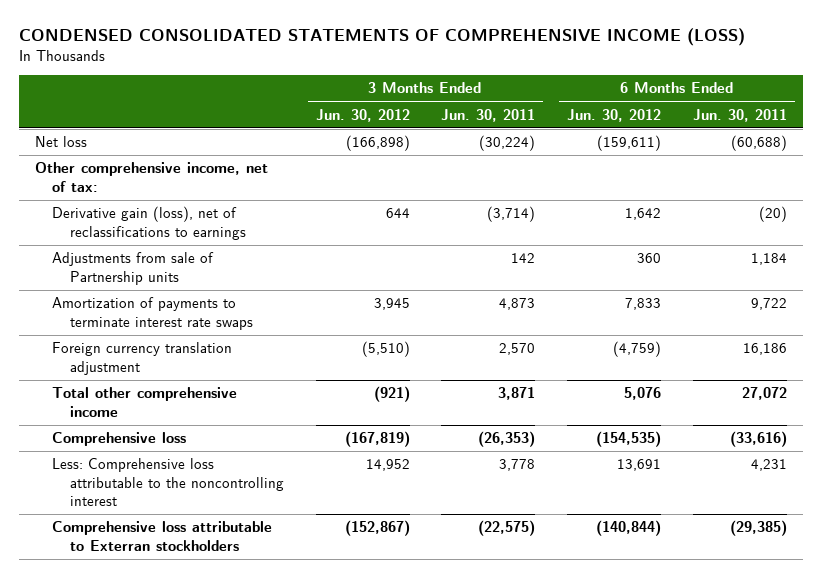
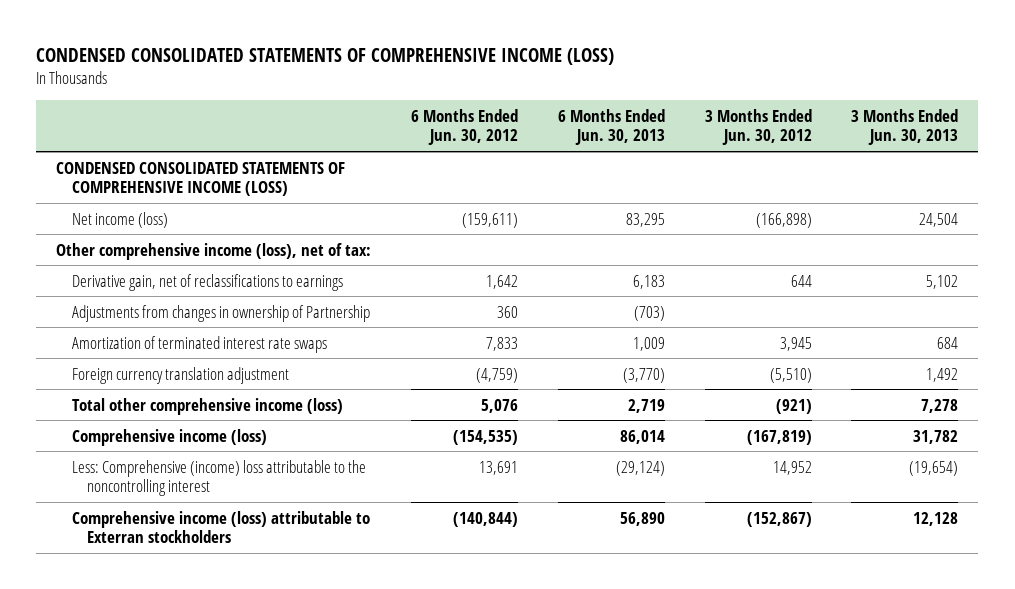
[441,108,536,122] Jun. 30, 2011 -> none
[692,108,787,122] Jun. 30, 2011 -> none
none -> [557,108,665,146] 6 Months Ended Jun. 30, 2013
none -> [851,108,959,146] 3 Months Ended Jun. 30, 2013
[52,252,215,285] Adjustments from sale of Partnership units -> none
none -> [56,161,346,197] CONDENSED CONSOLIDATED STATEMENTS OF COMPREHENSIVE INCOME (LOSS)
[34,136,87,148] Net loss -> [71,211,168,228] Net income (loss)
[34,162,268,192] Other comprehensive income, net of tax: -> [56,242,372,260] Other comprehensive income (loss), net of tax:
[52,206,246,240] Derivative gain (loss), net of reclassifications to earnings -> [71,273,343,291] Derivative gain, net of reclassifications to earnings
none -> [71,304,370,322] Adjustments from changes in ownership of Partnership
[52,297,253,330] Amortization of payments to terminate interest rate swaps -> [71,335,327,353] Amortization of terminated interest rate swaps
[52,387,238,417] Total other comprehensive income -> [71,397,343,415] Total other comprehensive income (loss)
[52,432,187,447] Comprehensive loss -> [71,428,267,446] Comprehensive income (loss)
[52,458,284,507] Less: Comprehensive loss attributable to the noncontrolling interest -> [71,459,366,497] Less: Comprehensive (income) loss attributable to the noncontrolling interest
[52,521,273,551] Comprehensive loss attributable to Exterran stockholders -> [71,510,370,544] Comprehensive income (loss) attributable to Exterran stockholders

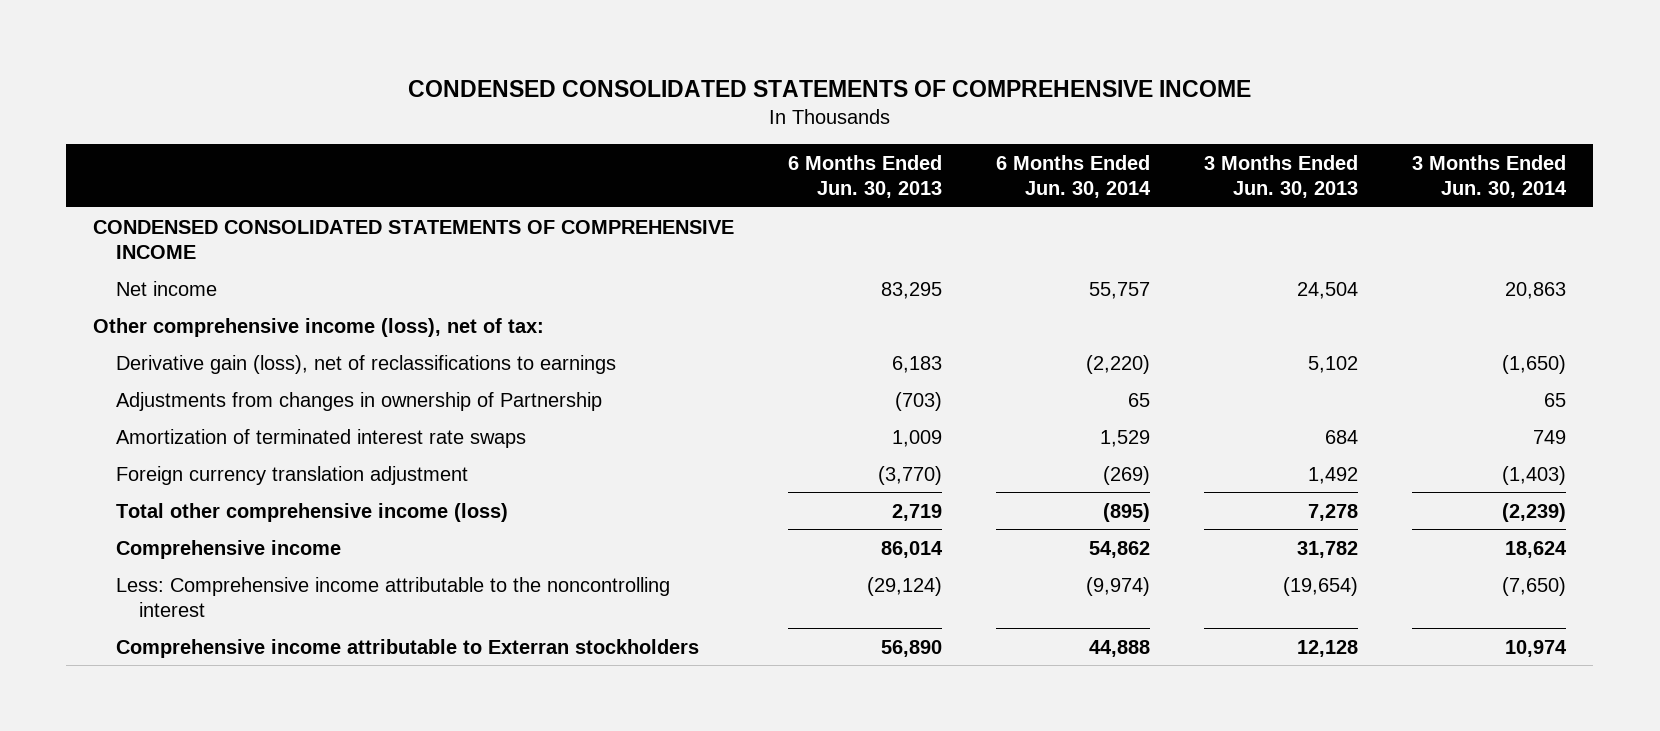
[36,47,615,65] CONDENSED CONSOLIDATED STATEMENTS OF COMPREHENSIVE INCOME (LOSS) -> [407,80,1251,98] CONDENSED CONSOLIDATED STATEMENTS OF COMPREHENSIVE INCOME
[410,108,518,146] 6 Months Ended Jun. 30, 2012 -> none
[704,108,812,146] 3 Months Ended Jun. 30, 2012 -> none
none -> [996,154,1152,199] 6 Months Ended Jun. 30, 2014
none -> [1412,154,1568,199] 3 Months Ended Jun. 30, 2014
[56,161,346,197] CONDENSED CONSOLIDATED STATEMENTS OF COMPREHENSIVE INCOME (LOSS) -> [93,219,735,259] CONDENSED CONSOLIDATED STATEMENTS OF COMPREHENSIVE INCOME
[71,211,168,228] Net income (loss) -> [116,280,218,296] Net income
[71,273,343,291] Derivative gain, net of reclassifications to earnings -> [116,354,617,374] Derivative gain (loss), net of reclassifications to earnings
[71,428,267,446] Comprehensive income (loss) -> [116,539,342,559] Comprehensive income
[71,459,366,497] Less: Comprehensive (income) loss attributable to the noncontrolling interest -> [116,576,671,617] Less: Comprehensive income attributable to the noncontrolling interest
[71,510,370,544] Comprehensive income (loss) attributable to Exterran stockholders -> [116,638,700,658] Comprehensive income attributable to Exterran stockholders

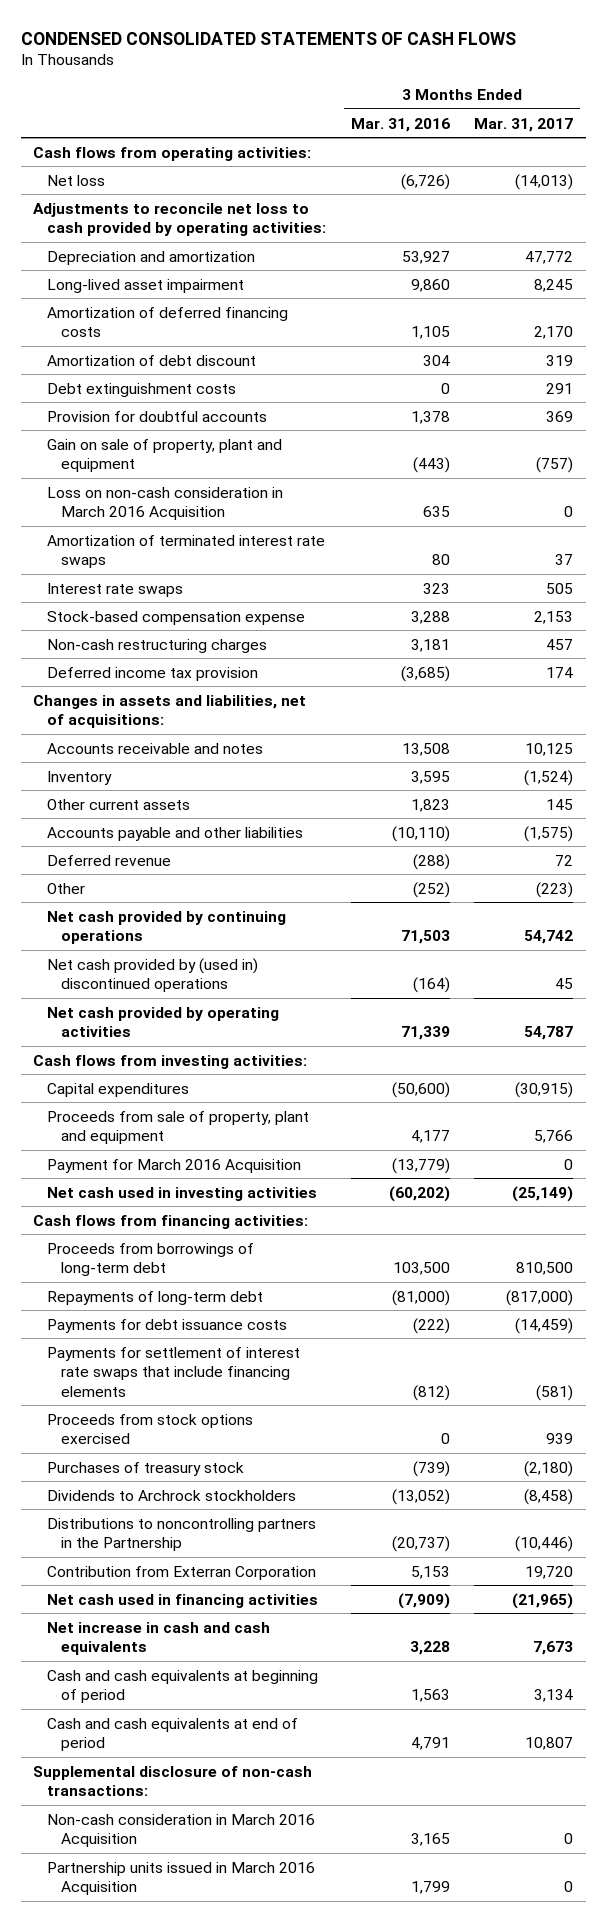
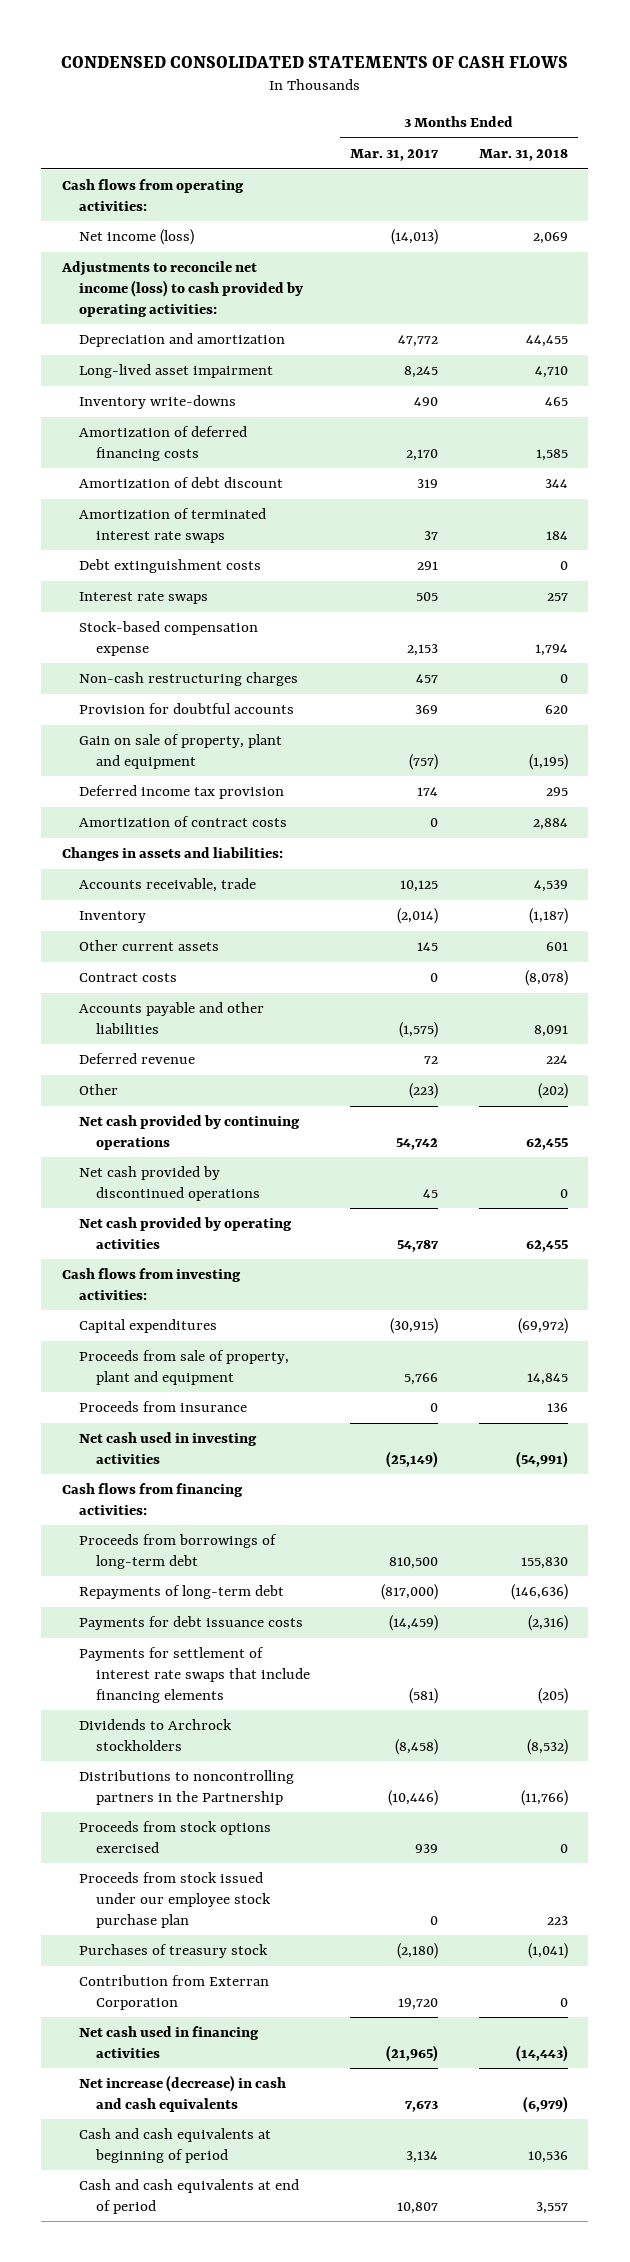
[350,117,450,132] Mar. 31, 2016 -> none
none -> [478,149,568,162] Mar. 31, 2018
[46,174,105,186] Net loss -> [78,229,194,246] Net income (loss)
[33,202,326,237] Adjustments to reconcile net loss to cash provided by operating activities: -> [60,261,303,317] Adjustments to reconcile net income (loss) to cash provided by operating activities:
none -> [78,395,236,410] Inventory write-downs
[46,486,283,521] Loss on non-cash consideration in March 2016 Acquisition -> none
[46,382,236,397] Debt extinguishment costs -> [78,559,261,574] Debt extinguishment costs
[46,410,267,422] Provision for doubtful accounts -> [78,703,294,715] Provision for doubtful accounts
[46,438,282,473] Gain on sale of property, plant and equipment -> [78,734,282,769] Gain on sale of property, plant and equipment
none -> [78,816,287,828] Amortization of contract costs
[33,694,307,729] Changes in assets and liabilities, net of acquisitions: -> [61,847,283,862] Changes in assets and liabilities:
[46,742,263,754] Accounts receivable and notes -> [78,878,256,893] Accounts receivable, trade
[524,769,574,786] (1,524) -> [397,908,439,925] (2,014)
none -> [78,973,177,983] Contract costs
[46,957,258,993] Net cash provided by (used in) discontinued operations -> [78,1166,260,1201] Net cash provided by discontinued operations
[46,1158,301,1173] Payment for March 2016 Acquisition -> none
none -> [78,1401,247,1413] Proceeds from insurance
[46,1413,253,1445] Proceeds from stock options exercised -> [78,1821,271,1853] Proceeds from stock options exercised
none -> [78,1872,271,1928] Proceeds from stock issued under our employee stock purchase plan
[46,1461,244,1476] Purchases of treasury stock -> [78,1944,268,1959] Purchases of treasury stock
[46,1621,270,1656] Net increase in cash and cash equivalents -> [78,2075,286,2112] Net increase (decrease) in cash and cash equivalents
[33,1765,313,1797] Supplemental disclosure of non-cash transactions: -> none
[46,1813,315,1848] Non-cash consideration in March 2016 Acquisition -> none
[46,1861,315,1896] Partnership units issued in March 2016 Acquisition -> none

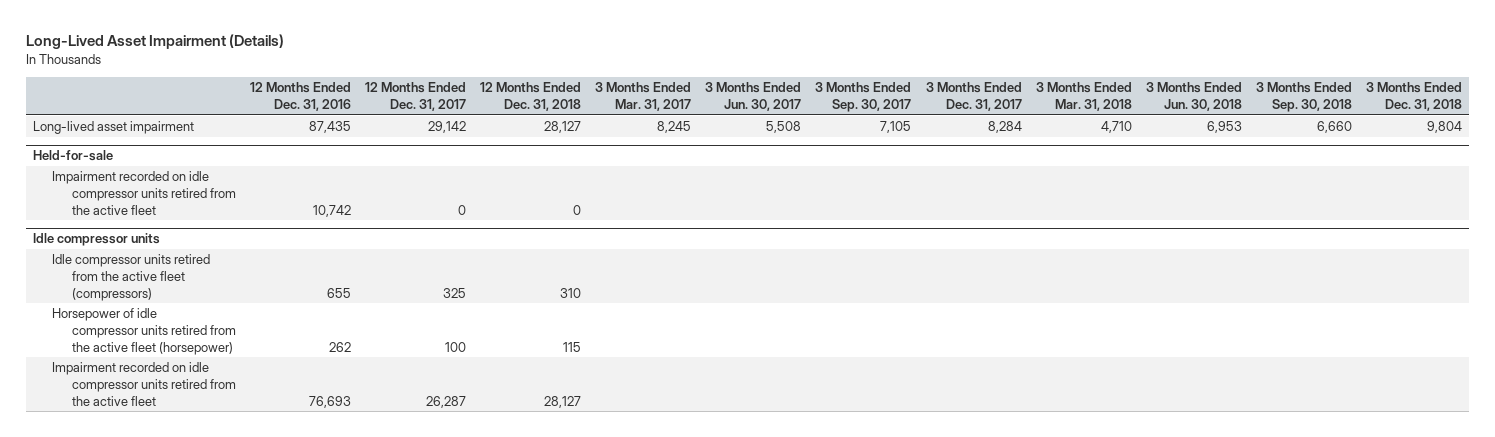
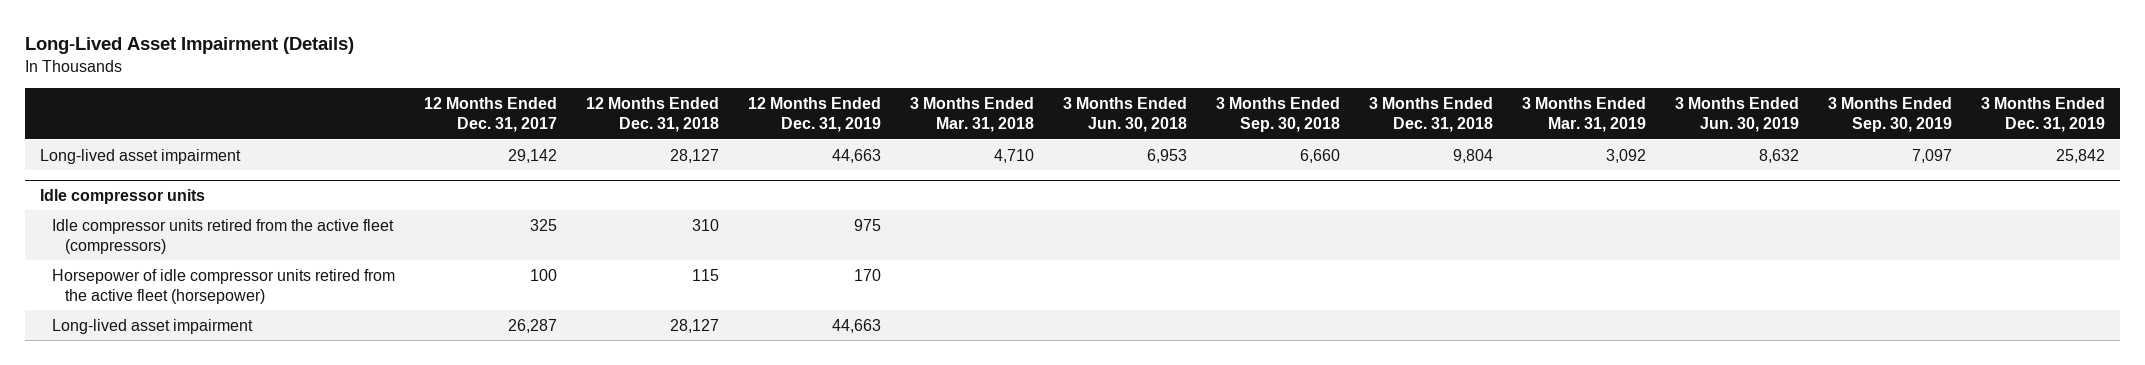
[250,82,352,112] 12 Months Ended Dec. 31, 2016 -> none
[595,82,692,112] 3 Months Ended Mar. 31, 2017 -> none
[705,82,802,112] 3 Months Ended Jun. 30, 2017 -> none
[815,82,912,113] 3 Months Ended Sep. 30, 2017 -> none
[925,82,1022,112] 3 Months Ended Dec. 31, 2017 -> none
none -> [748,97,882,133] 12 Months Ended Dec. 31, 2019
none -> [1522,97,1647,133] 3 Months Ended Mar. 31, 2019
none -> [1675,97,1800,133] 3 Months Ended Jun. 30, 2019
none -> [1828,97,1953,133] 3 Months Ended Sep. 30, 2019
none -> [1981,97,2106,133] 3 Months Ended Dec. 31, 2019
[32,150,113,162] Held-for-sale -> none
[52,171,236,215] Impairment recorded on idle compressor units retired from the active fleet -> none
[52,362,236,406] Impairment recorded on idle compressor units retired from the active fleet -> [52,318,254,334] Long-lived asset impairment

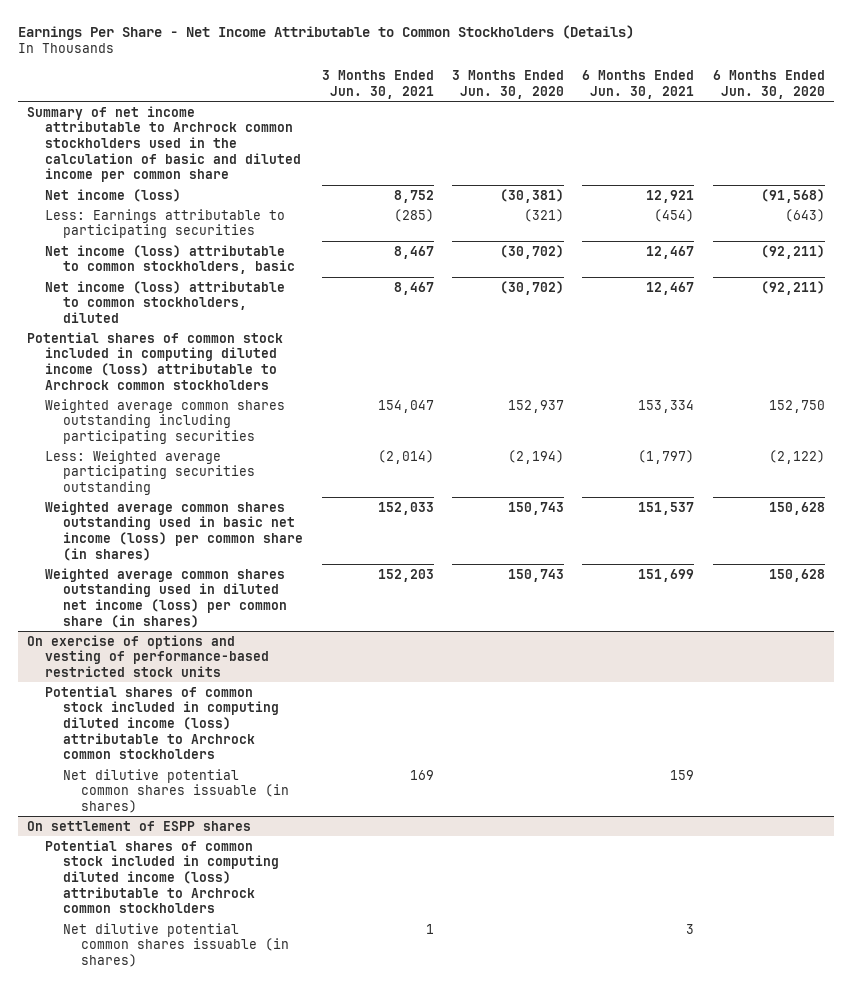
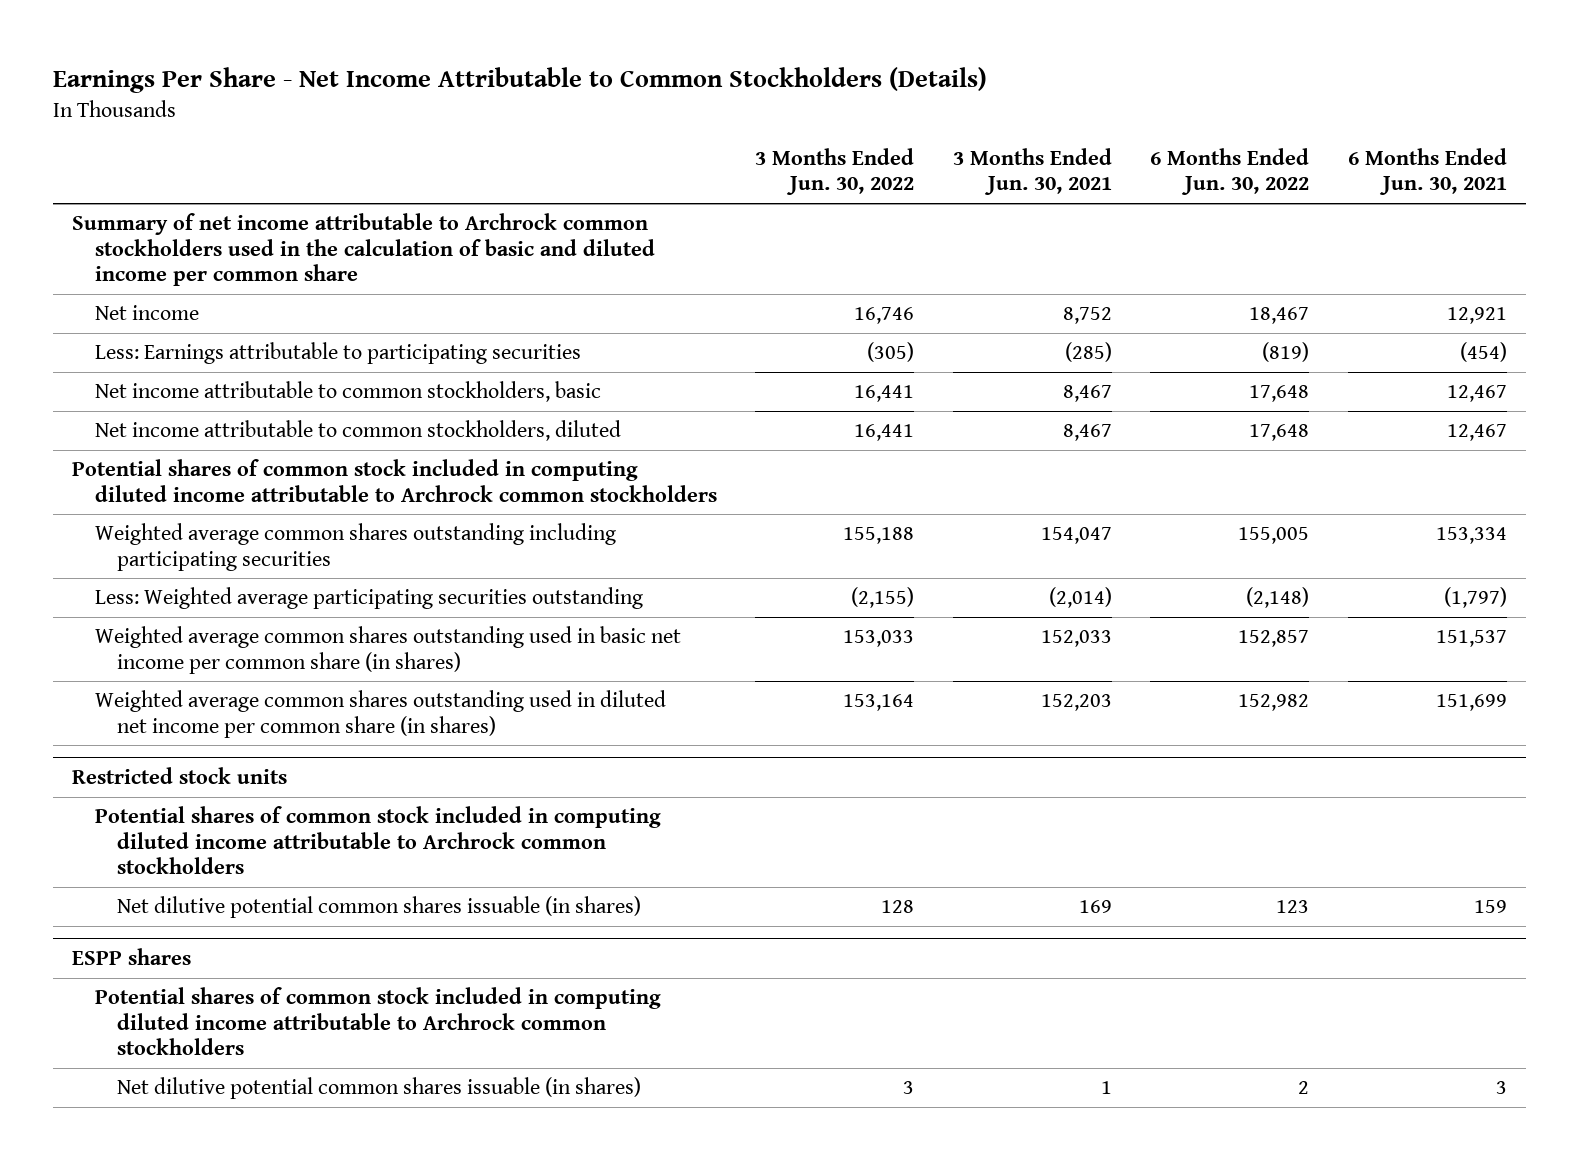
[451,70,564,99] 3 Months Ended Jun. 30, 2020 -> none
[712,70,825,99] 6 Months Ended Jun. 30, 2020 -> none
none -> [755,147,915,196] 3 Months Ended Jun. 30, 2022
none -> [1150,147,1310,196] 6 Months Ended Jun. 30, 2022
[45,188,182,202] Net income (loss) -> [94,305,199,321] Net income
[45,244,296,275] Net income (loss) attributable to common stockholders, basic -> [94,381,601,403] Net income attributable to common stockholders, basic
[45,280,286,323] Net income (loss) attributable to common stockholders, diluted -> [94,420,621,442] Net income attributable to common stockholders, diluted
[26,331,283,390] Potential shares of common stock included in computing diluted income (loss) attributable to Archrock common stockholders -> [71,459,717,502] Potential shares of common stock included in computing diluted income attributable to Archrock common stockholders
[26,634,270,677] On exercise of options and vesting of performance-based restricted stock units -> none
[45,500,304,561] Weighted average common shares outstanding used in basic net income (loss) per common share (in shares) -> [94,626,681,674] Weighted average common shares outstanding used in basic net income per common share (in shares)
[45,567,288,628] Weighted average common shares outstanding used in diluted net income (loss) per common share (in shares) -> [94,690,666,738] Weighted average common shares outstanding used in diluted net income per common share (in shares)
none -> [71,767,287,785] Restricted stock units
[45,685,280,760] Potential shares of common stock included in computing diluted income (loss) attributable to Archrock common stockholders -> [94,806,661,875] Potential shares of common stock included in computing diluted income attributable to Archrock common stockholders
[26,820,251,831] On settlement of ESPP shares -> [71,948,191,966] ESPP shares
[45,839,280,914] Potential shares of common stock included in computing diluted income (loss) attributable to Archrock common stockholders -> [94,987,661,1056] Potential shares of common stock included in computing diluted income attributable to Archrock common stockholders

